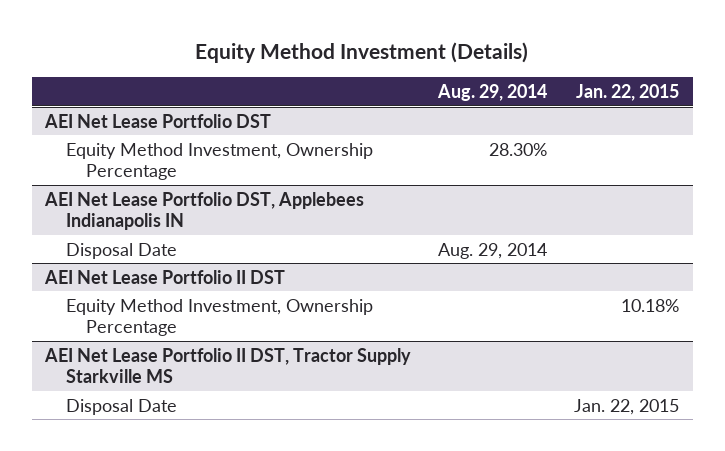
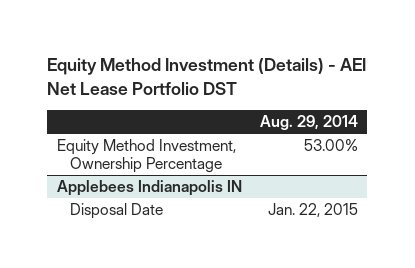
[195,42,529,64] Equity Method Investment (Details) -> [47,58,367,95] Equity Method Investment (Details) - AEI Net Lease Portfolio DST
[576,83,680,101] Jan. 22, 2015 -> none
[65,142,373,180] Equity Method Investment, Ownership Percentage -> none
[44,191,365,230] AEI Net Lease Portfolio DST, Applebees Indianapolis IN -> none
[65,242,177,259] Disposal Date -> none
[44,269,286,284] AEI Net Lease Portfolio II DST -> none
[65,298,373,336] Equity Method Investment, Ownership Percentage -> none
[44,347,412,383] AEI Net Lease Portfolio II DST, Tractor Supply Starkville MS -> none
[65,398,177,415] Disposal Date -> none
none -> [56,139,236,174] Equity Method Investment, Ownership Percentage
[44,113,272,128] AEI Net Lease Portfolio DST -> [56,180,242,197] Applebees Indianapolis IN
none -> [69,203,163,220] Disposal Date

